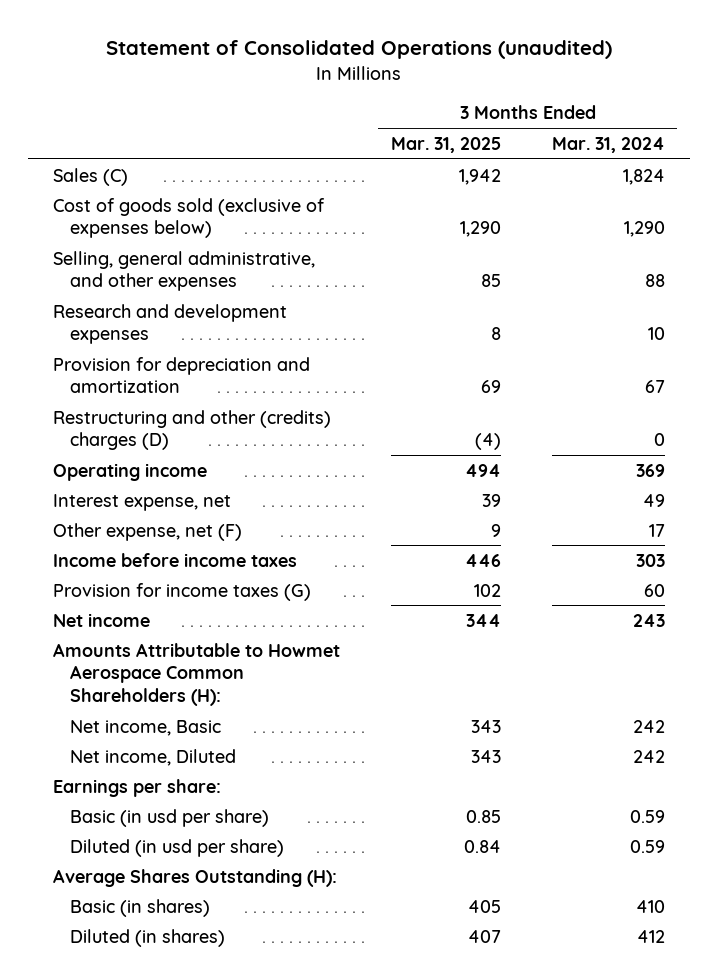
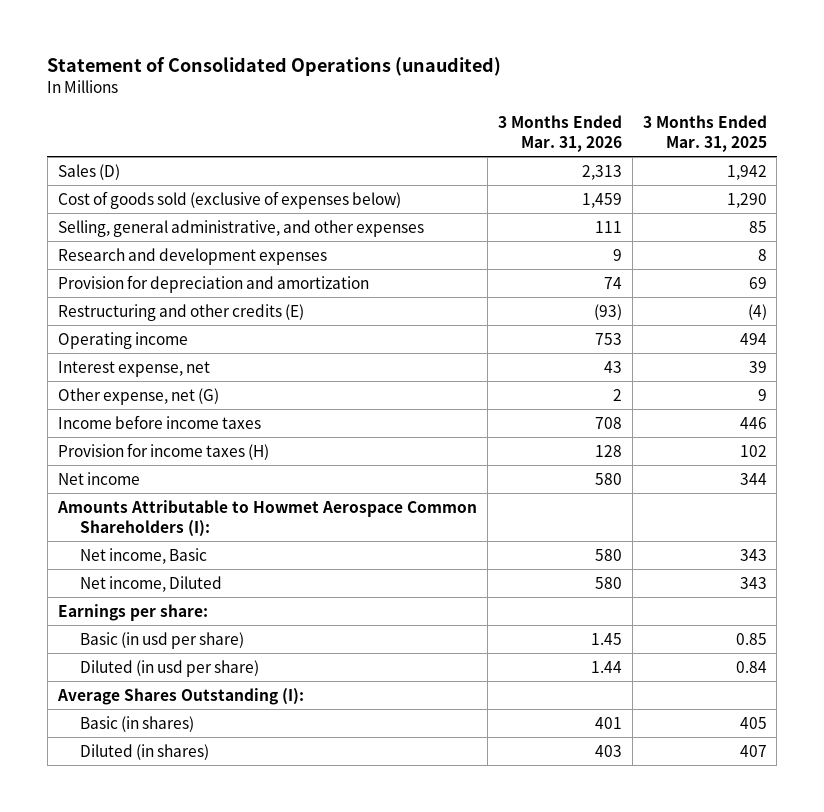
[551,136,665,153] Mar. 31, 2024 -> none
none -> [497,114,622,152] 3 Months Ended Mar. 31, 2026
[52,167,128,186] Sales (C) -> [57,163,120,180] Sales (D)
[52,409,331,451] Restructuring and other (credits) charges (D) -> [57,303,304,321] Restructuring and other credits (E)
[52,522,242,541] Other expense, net (F) -> [57,387,219,405] Other expense, net (G)
[52,582,311,601] Provision for income taxes (G) -> [57,442,269,460] Provision for income taxes (H)
[52,642,340,707] Amounts Attributable to Howmet Aerospace Common Shareholders (H): -> [56,499,477,537] Amounts Attributable to Howmet Aerospace Common Shareholders (I):
[52,868,337,887] Average Shares Outstanding (H): -> [56,687,304,705] Average Shares Outstanding (I):

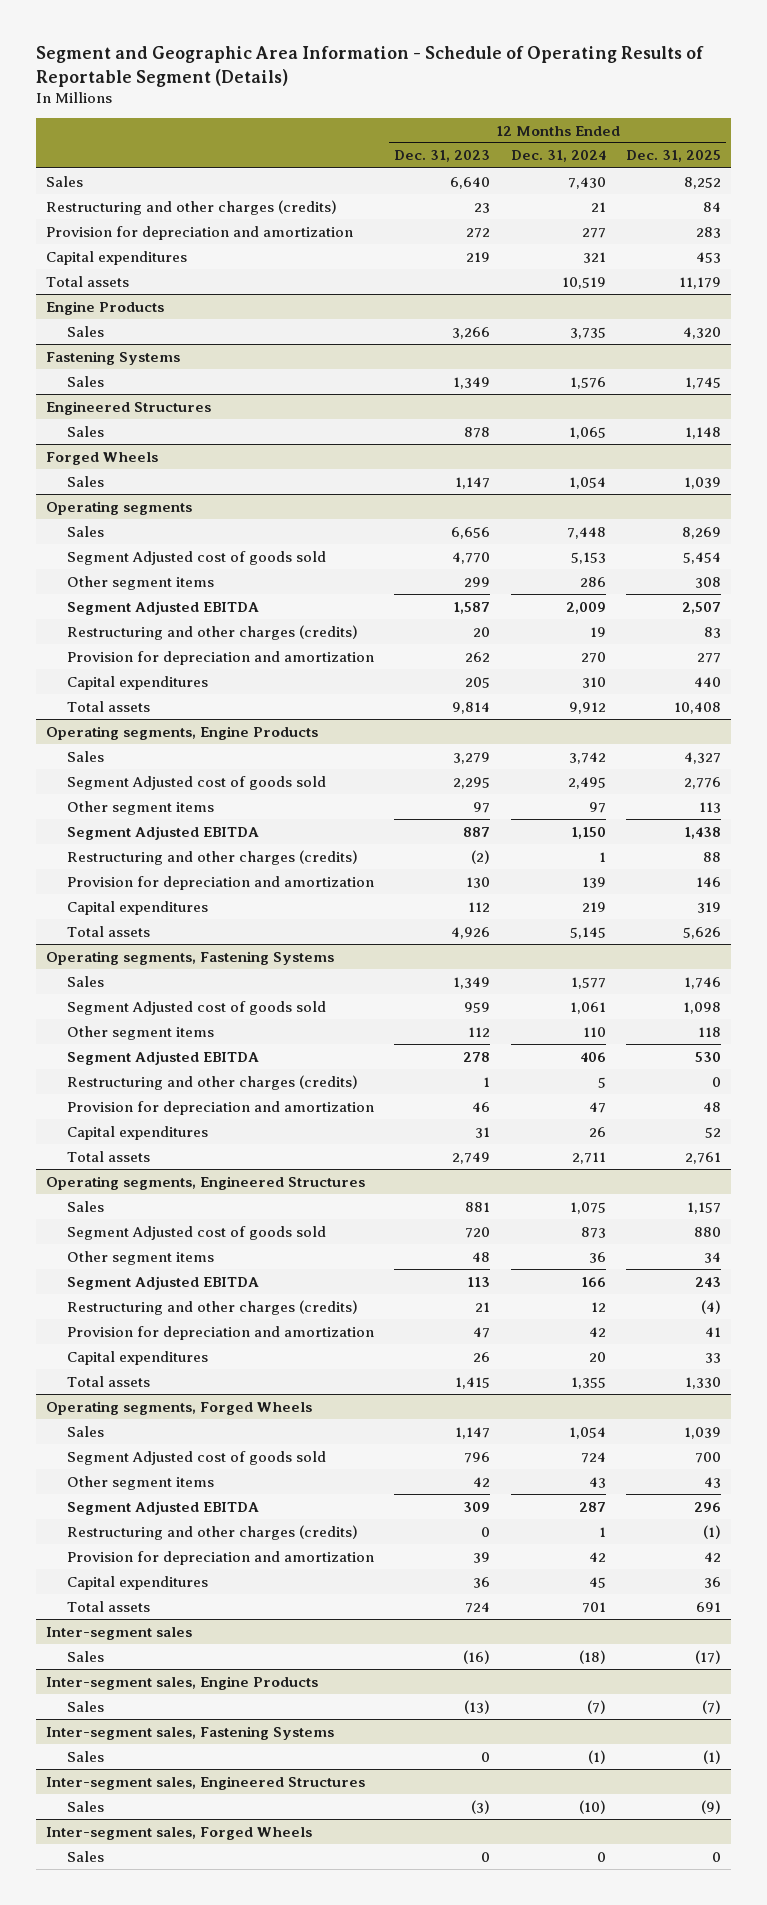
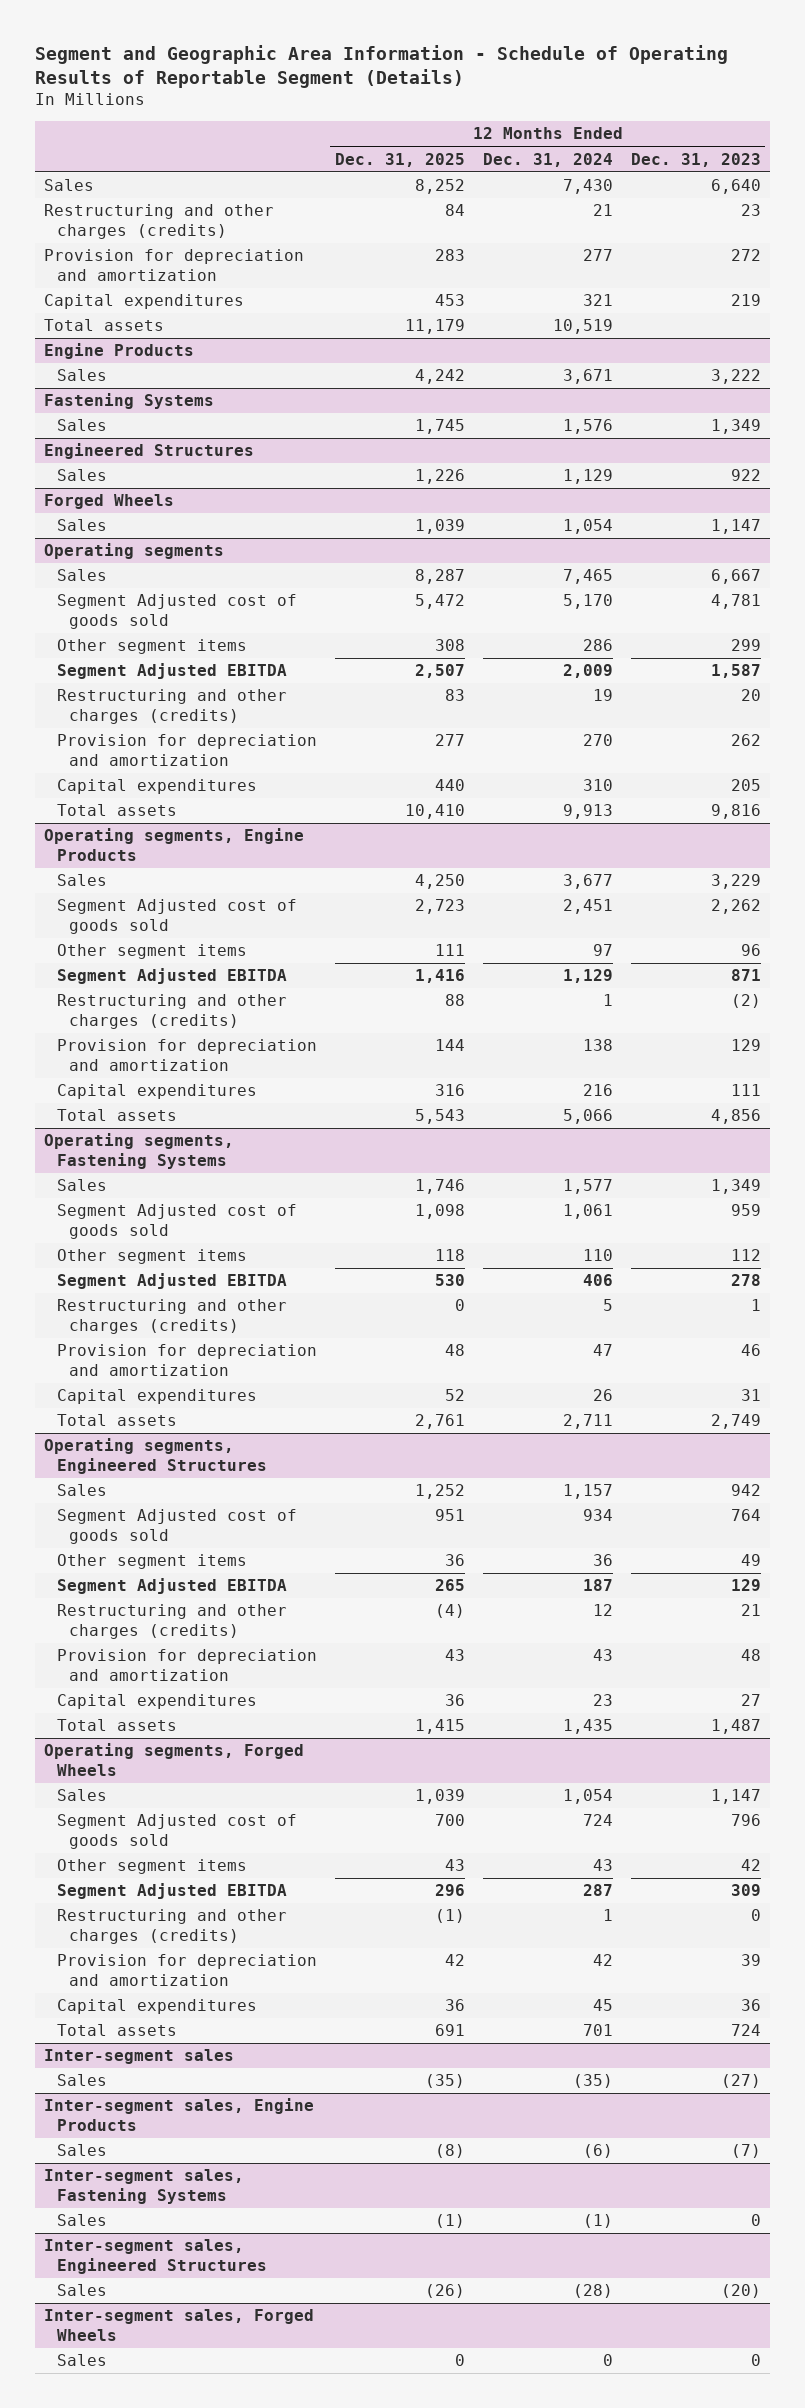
[452,326,491,339] 3,266 -> [710,369,761,385] 3,222
[569,326,606,339] 3,735 -> [562,369,613,385] 3,671
[683,326,722,339] 4,320 -> [414,369,465,385] 4,242
[464,426,491,438] 878 -> [730,469,761,482] 922
[568,426,606,439] 1,065 -> [562,469,613,485] 1,129
[685,426,722,439] 1,148 -> [414,469,465,485] 1,226
[451,526,491,539] 6,656 -> [710,569,761,585] 6,667
[566,526,606,539] 7,448 -> [562,569,613,585] 7,465
[682,526,722,539] 8,269 -> [414,569,465,585] 8,287
[452,551,491,564] 4,770 -> [710,594,761,610] 4,781
[570,551,606,564] 5,153 -> [562,594,613,610] 5,170
[683,551,722,564] 5,454 -> [414,594,465,610] 5,472
[452,701,491,714] 9,814 -> [710,804,761,820] 9,816
[568,701,606,714] 9,912 -> [562,804,613,820] 9,913
[674,701,722,714] 10,408 -> [404,804,465,820] 10,410
[453,751,491,764] 3,279 -> [710,874,761,890] 3,229
[568,751,606,764] 3,742 -> [562,874,613,890] 3,677
[684,751,722,764] 4,327 -> [414,874,465,890] 4,250
[453,776,491,789] 2,295 -> [710,899,761,915] 2,262
[567,776,606,789] 2,495 -> [562,899,613,915] 2,451
[684,776,722,789] 2,776 -> [414,899,465,915] 2,723
[473,801,491,813] 97 -> [740,944,761,957] 96
[699,801,722,813] 113 -> [434,944,465,957] 111
[463,826,491,837] 887 -> [730,969,761,982] 871
[570,826,606,839] 1,150 -> [562,969,613,984] 1,129
[684,826,722,839] 1,438 -> [414,969,465,984] 1,416
[466,876,491,888] 130 -> [730,1039,761,1052] 129
[581,876,606,888] 139 -> [582,1039,613,1052] 138
[696,876,722,887] 146 -> [434,1039,465,1052] 144
[468,901,491,912] 112 -> [730,1084,761,1097] 111
[581,901,606,912] 219 -> [582,1084,613,1097] 216
[697,901,722,913] 319 -> [434,1084,465,1097] 316
[451,926,491,939] 4,926 -> [710,1109,761,1125] 4,856
[569,926,606,939] 5,145 -> [562,1109,613,1125] 5,066
[683,926,722,939] 5,626 -> [414,1109,465,1125] 5,543
[465,1201,491,1212] 881 -> [730,1484,761,1497] 942
[569,1201,606,1214] 1,075 -> [562,1484,613,1500] 1,157
[687,1201,722,1214] 1,157 -> [414,1484,465,1500] 1,252
[465,1226,491,1238] 720 -> [730,1509,761,1522] 764
[580,1226,606,1238] 873 -> [582,1509,613,1522] 934
[694,1226,722,1237] 880 -> [434,1509,465,1522] 951
[472,1251,491,1262] 48 -> [740,1554,761,1567] 49
[704,1251,722,1263] 34 -> [444,1554,465,1567] 36
[467,1276,491,1287] 113 -> [730,1579,761,1592] 129
[580,1276,606,1287] 166 -> [582,1579,613,1592] 187
[695,1276,722,1287] 243 -> [434,1579,465,1592] 265
[473,1326,491,1338] 47 -> [740,1649,761,1662] 48
[588,1326,606,1337] 42 -> [592,1649,613,1662] 43
[705,1326,722,1337] 41 -> [444,1649,465,1662] 43
[473,1351,491,1362] 26 -> [740,1694,761,1707] 27
[588,1351,606,1362] 20 -> [592,1694,613,1707] 23
[705,1352,722,1363] 33 -> [444,1694,465,1707] 36
[455,1376,491,1389] 1,415 -> [710,1719,761,1735] 1,487
[570,1376,606,1389] 1,355 -> [562,1719,613,1735] 1,435
[685,1376,722,1389] 1,330 -> [414,1719,465,1735] 1,415
[463,1649,491,1664] (16) -> [720,2074,761,2089] (27)
[578,1649,606,1664] (18) -> [572,2074,613,2089] (35)
[695,1649,722,1664] (17) -> [424,2074,465,2089] (35)
[464,1699,491,1714] (13) -> [730,2144,761,2159] (7)
[586,1699,606,1714] (7) -> [582,2144,613,2159] (6)
[702,1699,722,1714] (7) -> [434,2144,465,2159] (8)
[471,1799,491,1814] (3) -> [720,2284,761,2299] (20)
[578,1799,606,1814] (10) -> [572,2284,613,2299] (28)
[701,1799,722,1814] (9) -> [424,2284,465,2299] (26)

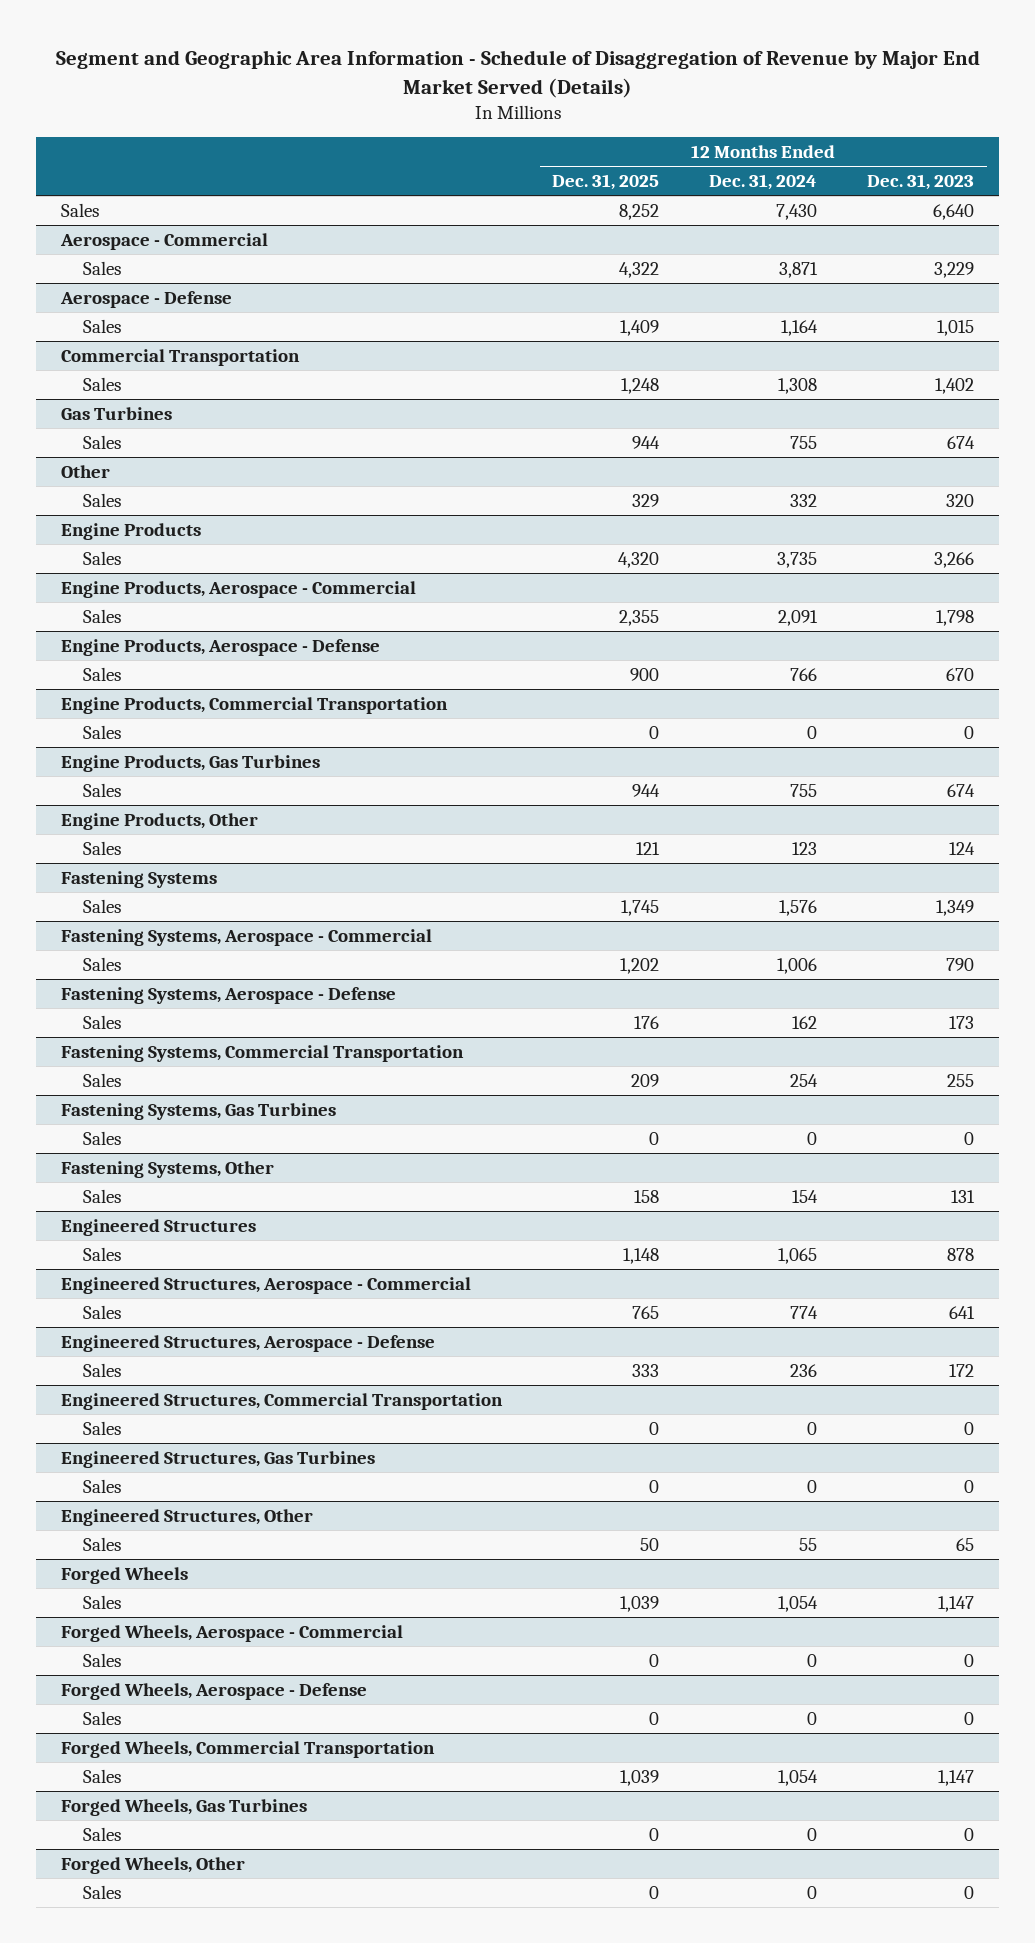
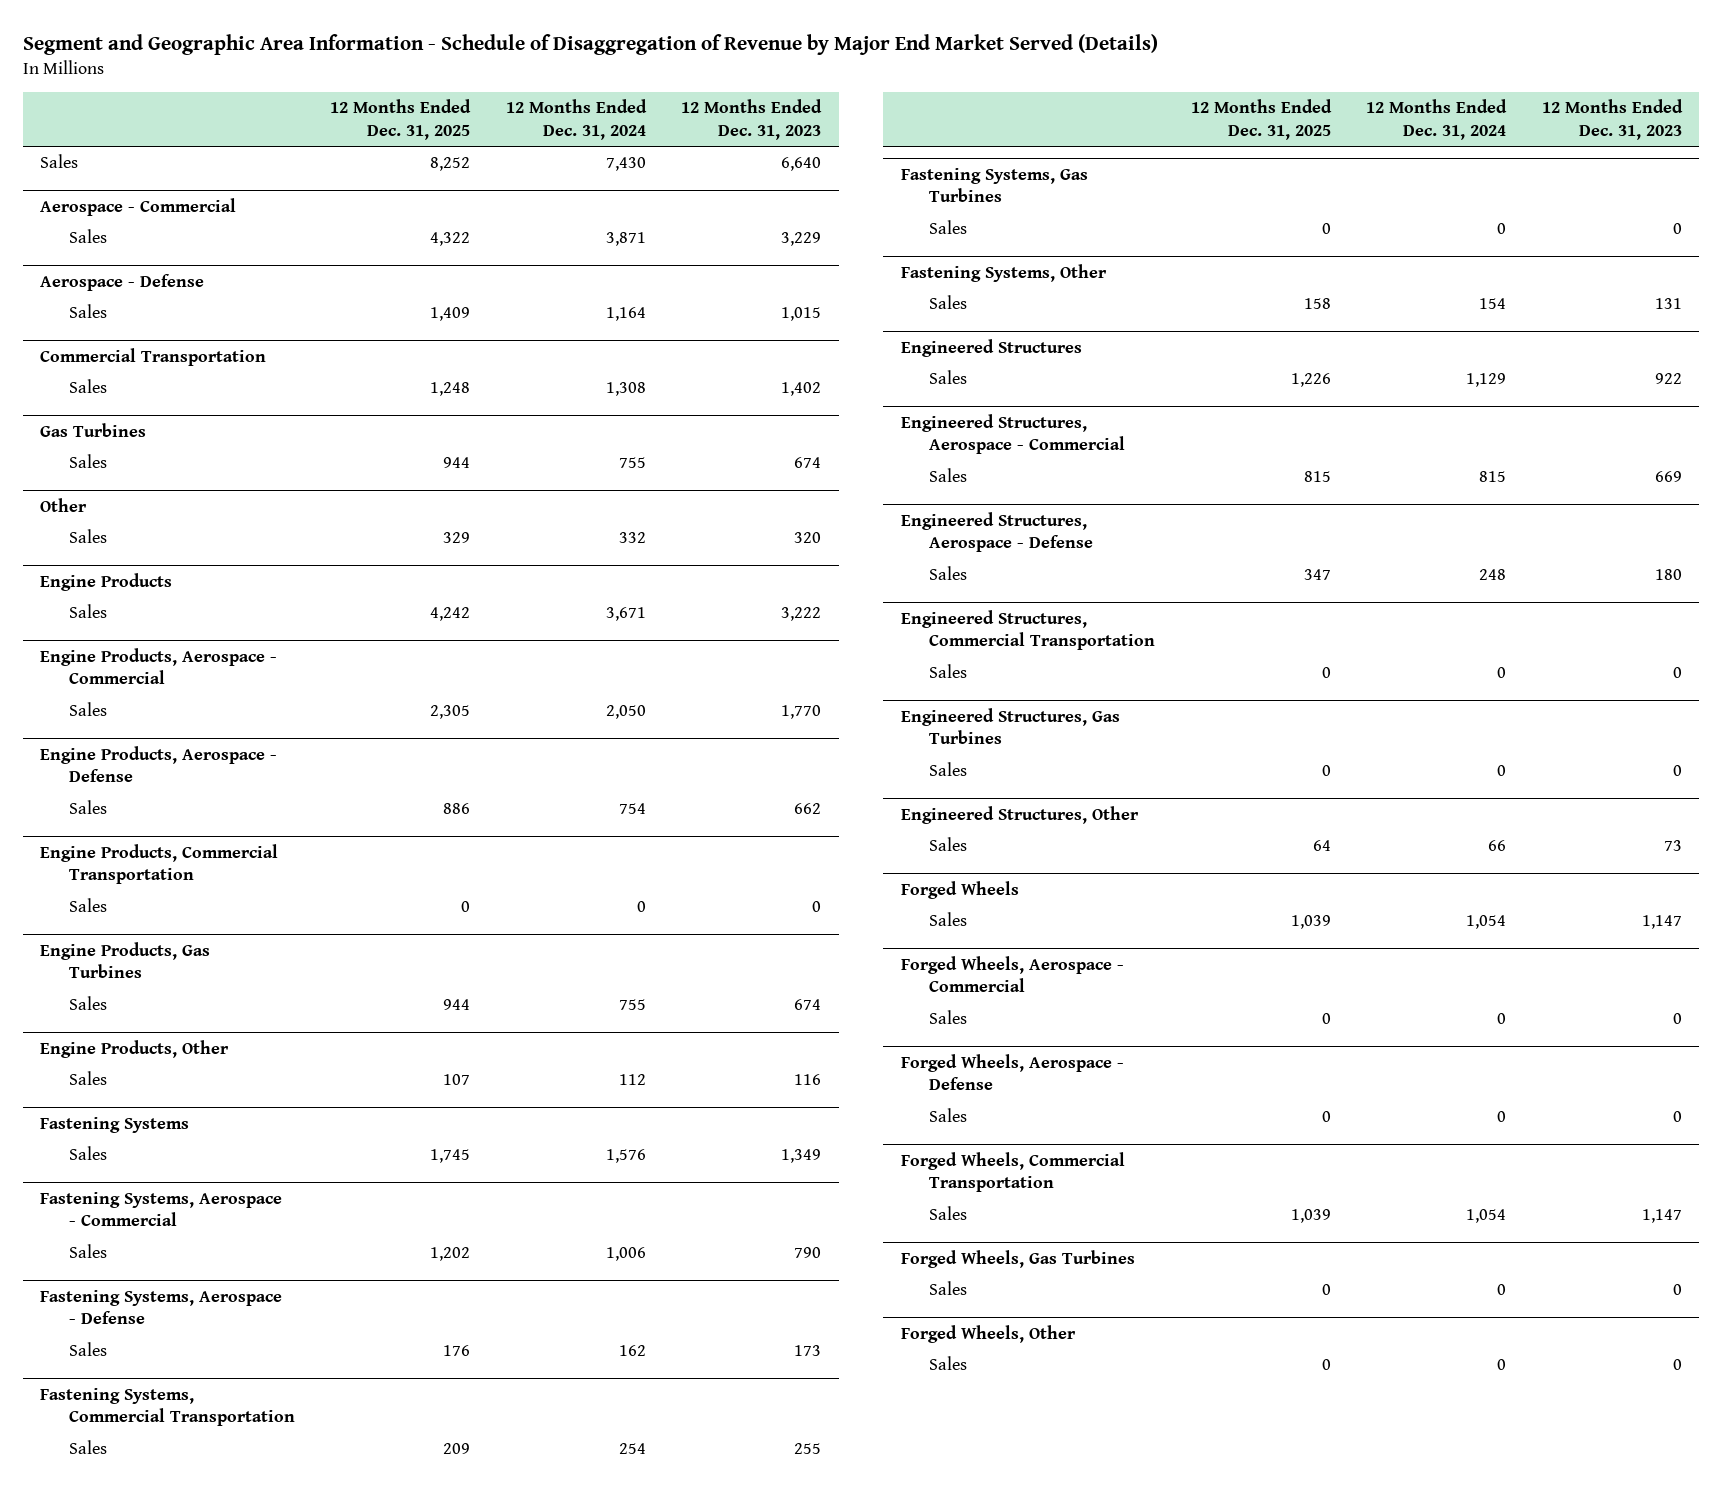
[618,551,660,568] 4,320 -> [430,607,471,622] 4,242
[777,551,818,568] 3,735 -> [605,607,646,622] 3,671
[934,551,975,568] 3,266 -> [781,607,822,622] 3,222
[619,609,660,626] 2,355 -> [430,705,471,720] 2,305
[778,609,819,626] 2,091 -> [605,705,646,720] 2,050
[936,609,975,626] 1,798 -> [781,705,822,720] 1,770
[630,667,660,681] 900 -> [443,803,471,815] 886
[790,667,818,681] 766 -> [618,803,646,815] 754
[946,667,975,681] 670 -> [794,803,822,815] 662
[636,841,661,855] 121 -> [443,1074,471,1086] 107
[792,841,818,855] 123 -> [618,1074,646,1086] 112
[949,841,976,855] 124 -> [794,1074,822,1086] 116
[623,1247,660,1264] 1,148 -> [1290,373,1331,388] 1,226
[778,1247,818,1264] 1,065 -> [1466,373,1507,388] 1,129
[947,1247,975,1261] 878 -> [1654,373,1682,385] 922
[632,1305,660,1319] 765 -> [1303,471,1331,483] 815
[790,1305,819,1319] 774 -> [1479,471,1507,483] 815
[949,1305,976,1319] 641 -> [1654,471,1682,483] 669
[632,1363,660,1377] 333 -> [1303,569,1331,581] 347
[790,1363,818,1377] 236 -> [1479,569,1507,581] 248
[949,1363,975,1377] 172 -> [1654,569,1682,581] 180
[640,1537,660,1551] 50 -> [1312,840,1331,852] 64
[799,1537,818,1551] 55 -> [1488,840,1507,852] 66
[956,1537,975,1551] 65 -> [1663,840,1682,852] 73

